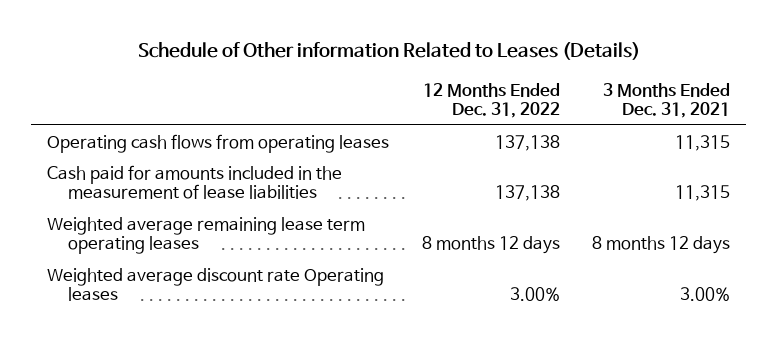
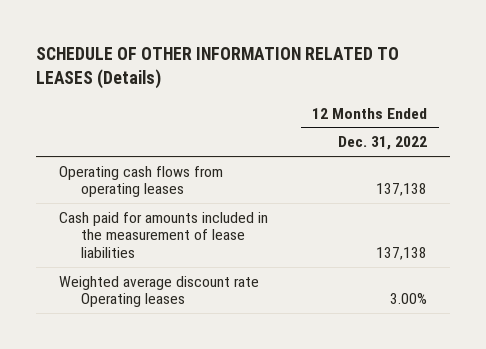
[137,42,640,61] Schedule of Other information Related to Leases (Details) -> [36,46,400,89] SCHEDULE OF OTHER INFORMATION RELATED TO LEASES (Details)
[603,82,731,119] 3 Months Ended Dec. 31, 2021 -> none
[47,216,366,255] Weighted average remaining lease term operating leases -> none

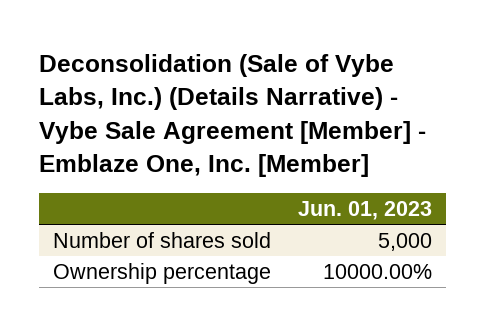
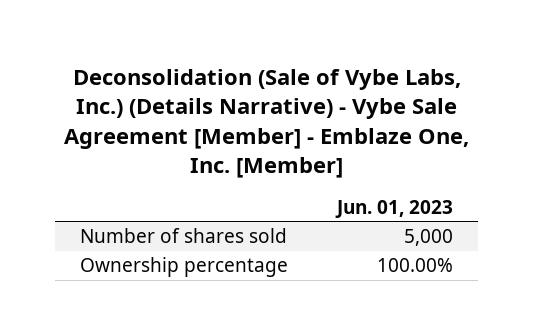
[323,263,433,279] 10000.00% -> [377,258,454,273] 100.00%

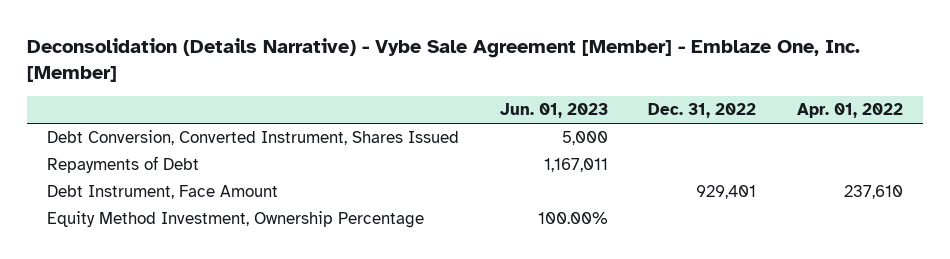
[63,68,469,179] Deconsolidation (Sale of Vybe Labs, Inc.) (Details Narrative) - Vybe Sale Agreement [Member] - Emblaze One, Inc. [Member] -> [26,38,860,83] Deconsolidation (Details Narrative) - Vybe Sale Agreement [Member] - Emblaze One, Inc. [Member]
none -> [648,103,757,119] Dec. 31, 2022
none -> [796,103,903,119] Apr. 01, 2022
[79,228,287,244] Number of shares sold -> [47,130,460,146] Debt Conversion, Converted Instrument, Shares Issued
none -> [47,156,200,174] Repayments of Debt
none -> [47,185,279,200] Debt Instrument, Face Amount
[79,257,288,278] Ownership percentage -> [47,211,425,229] Equity Method Investment, Ownership Percentage

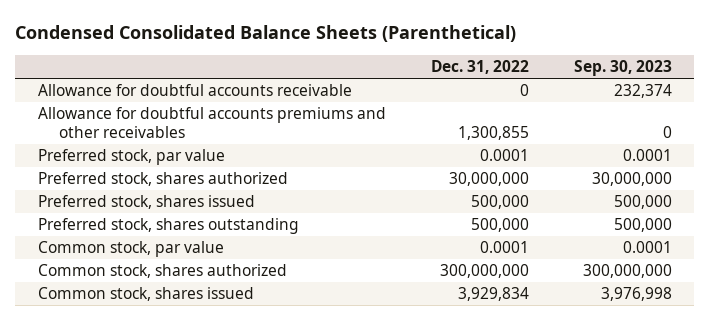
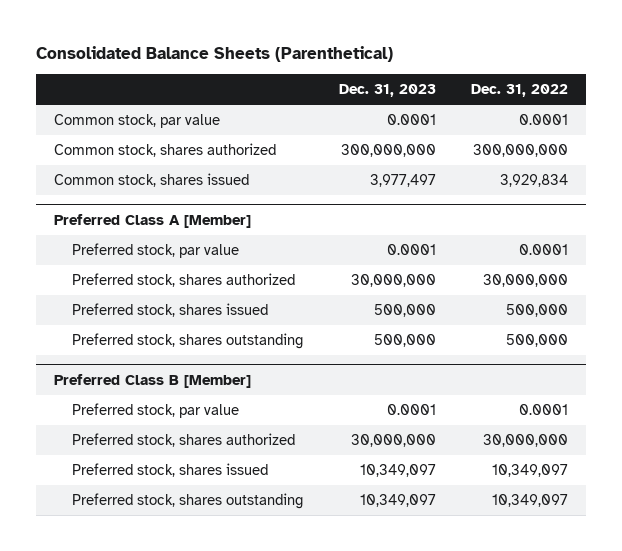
[14,25,516,43] Condensed Consolidated Balance Sheets (Parenthetical) -> [36,45,394,62] Consolidated Balance Sheets (Parenthetical)
[573,60,672,77] Sep. 30, 2023 -> none
none -> [338,83,436,97] Dec. 31, 2023
[37,84,352,97] Allowance for doubtful accounts receivable -> none
[37,107,386,138] Allowance for doubtful accounts premiums and other receivables -> none
[37,241,224,258] Common stock, par value -> [53,114,220,129] Common stock, par value
[37,264,287,279] Common stock, shares authorized -> [53,143,276,158] Common stock, shares authorized
[37,287,254,302] Common stock, shares issued -> [53,173,249,188] Common stock, shares issued
none -> [53,213,251,228] Preferred Class A [Member]
none -> [53,373,251,388] Preferred Class B [Member]
none -> [72,403,240,419] Preferred stock, par value
none -> [72,433,296,448] Preferred stock, shares authorized
none -> [72,463,269,478] Preferred stock, shares issued
none -> [72,493,304,510] Preferred stock, shares outstanding

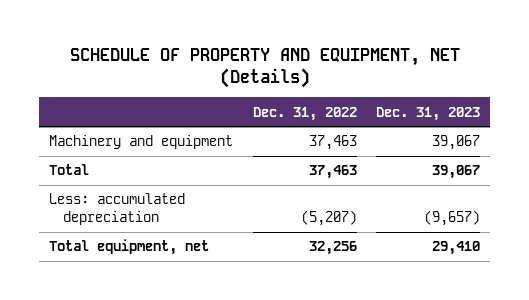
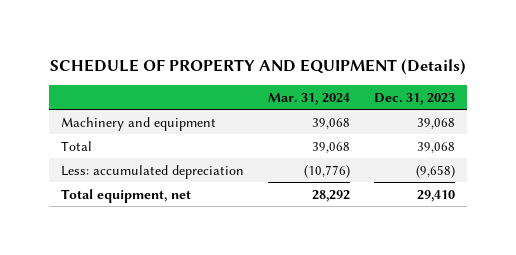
[69,48,460,89] SCHEDULE OF PROPERTY AND EQUIPMENT, NET (Details) -> [50,58,467,75] SCHEDULE OF PROPERTY AND EQUIPMENT (Details)
[252,106,357,121] Dec. 31, 2022 -> none
none -> [268,92,351,105] Mar. 31, 2024
[432,135,481,151] 39,067 -> [417,117,456,129] 39,068
[432,165,481,180] 39,067 -> [417,141,456,153] 39,068
[424,210,481,227] (9,657) -> [416,164,456,178] (9,658)

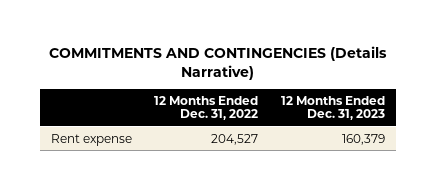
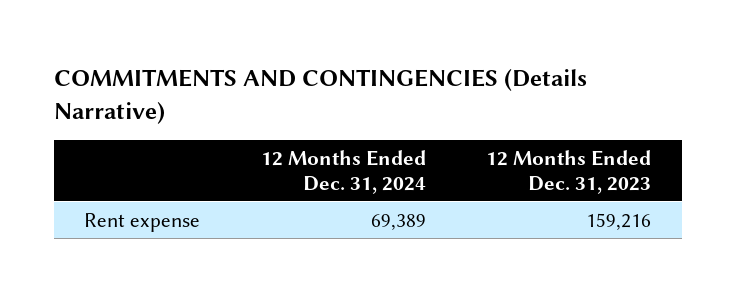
[154,95,259,121] 12 Months Ended Dec. 31, 2022 -> none
none -> [260,150,426,194] 12 Months Ended Dec. 31, 2024
[341,133,385,145] 160,379 -> [586,212,652,230] 159,216

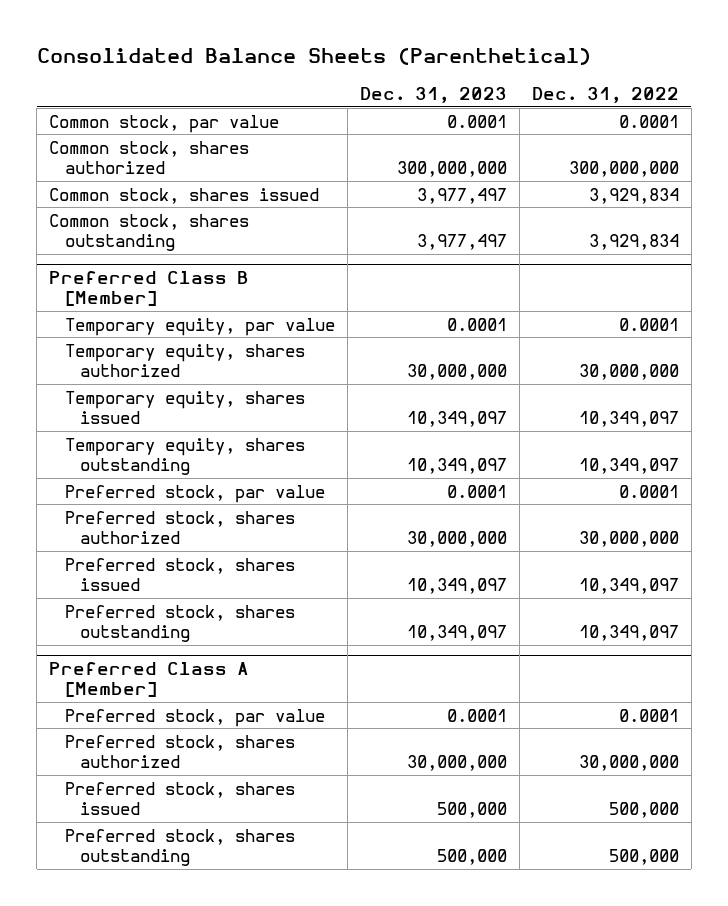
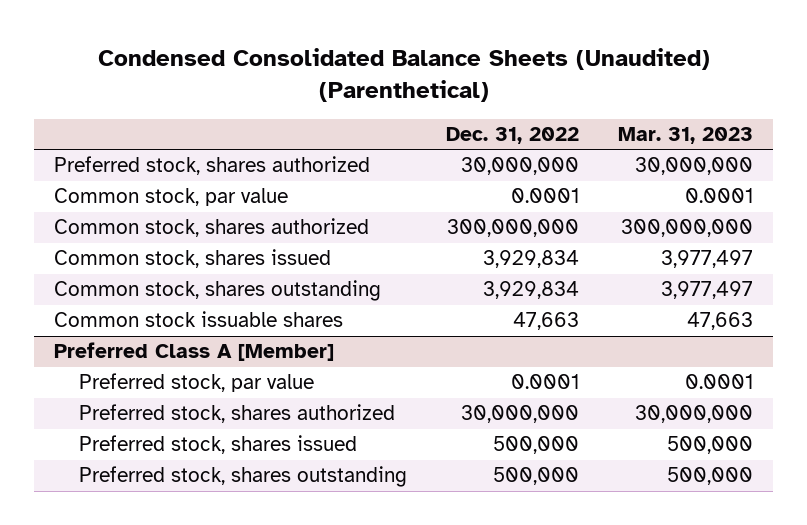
[36,48,591,66] Consolidated Balance Sheets (Parenthetical) -> [97,48,710,103] Condensed Consolidated Balance Sheets (Unaudited) (Parenthetical)
[359,87,507,104] Dec. 31, 2023 -> none
none -> [618,127,754,145] Mar. 31, 2023
none -> [53,156,370,176] Preferred stock, shares authorized
[49,270,250,307] Preferred Class B [Member] -> none
[64,317,335,336] Temporary equity, par value -> none
[64,343,305,377] Temporary equity, shares authorized -> none
[64,390,305,424] Temporary equity, shares issued -> none
[64,437,305,475] Temporary equity, shares outstanding -> none
[64,484,325,503] Preferred stock, par value -> none
[64,510,295,544] Preferred stock, shares authorized -> none
[64,557,295,591] Preferred stock, shares issued -> none
[64,604,295,642] Preferred stock, shares outstanding -> none
none -> [53,311,343,328] Common stock issuable shares

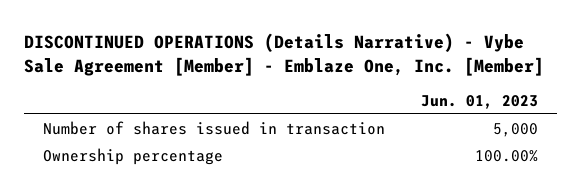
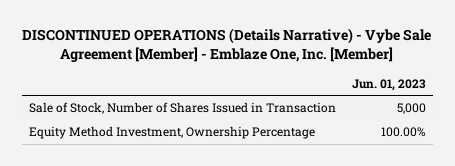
[42,120,385,135] Number of shares issued in transaction -> [29,102,337,115] Sale of Stock, Number of Shares Issued in Transaction
[42,147,223,165] Ownership percentage -> [29,126,316,140] Equity Method Investment, Ownership Percentage

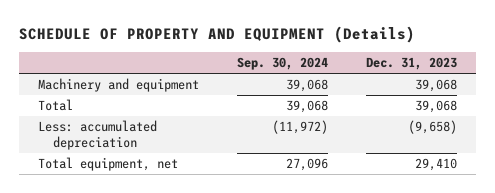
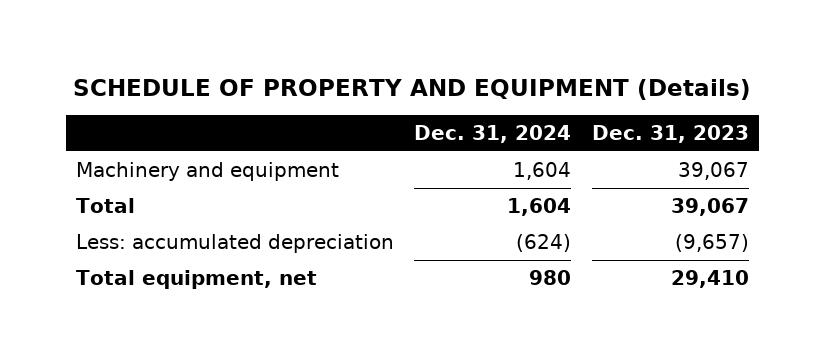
[236,57,328,71] Sep. 30, 2024 -> none
none -> [414,125,572,144] Dec. 31, 2024
[414,79,457,93] 39,068 -> [677,161,749,180] 39,067
[414,100,457,114] 39,068 -> [670,197,749,216] 39,067
[407,120,457,135] (9,658) -> [674,233,749,252] (9,657)

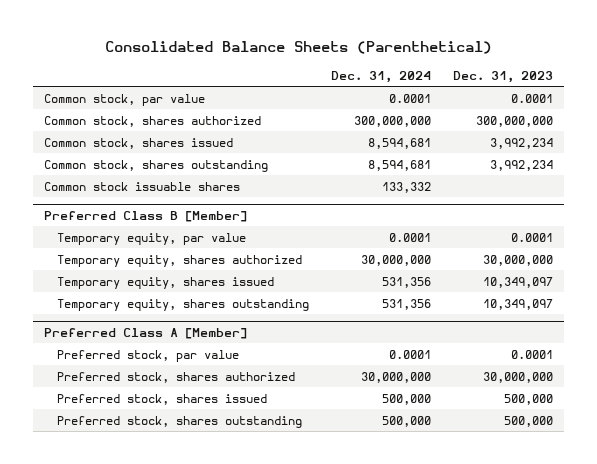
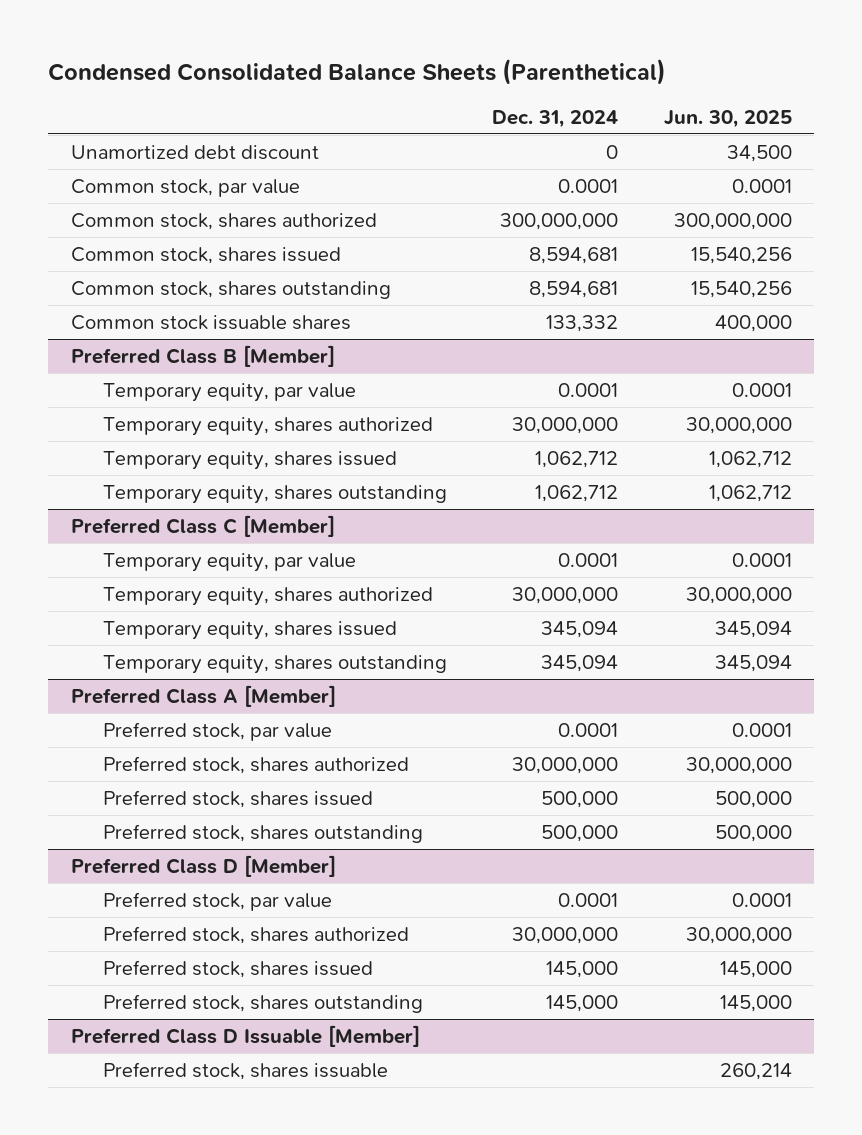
[104,41,492,55] Consolidated Balance Sheets (Parenthetical) -> [47,58,666,85] Condensed Consolidated Balance Sheets (Parenthetical)
[452,71,553,84] Dec. 31, 2023 -> none
none -> [663,109,792,128] Jun. 30, 2025
none -> [70,144,319,160] Unamortized debt discount
[381,276,431,288] 531,356 -> [535,450,619,468] 1,062,712
[381,298,431,310] 531,356 -> [535,484,619,502] 1,062,712
none -> [70,514,335,537] Preferred Class C [Member]
none -> [102,552,356,572] Temporary equity, par value
none -> [102,586,433,606] Temporary equity, shares authorized
none -> [102,620,397,640] Temporary equity, shares issued
none -> [102,654,447,674] Temporary equity, shares outstanding
none -> [70,854,336,877] Preferred Class D [Member]
none -> [102,891,332,911] Preferred stock, par value
none -> [102,925,409,944] Preferred stock, shares authorized
none -> [102,959,373,978] Preferred stock, shares issued
none -> [102,993,423,1013] Preferred stock, shares outstanding
none -> [70,1024,420,1047] Preferred Class D Issuable [Member]
none -> [102,1061,388,1080] Preferred stock, shares issuable

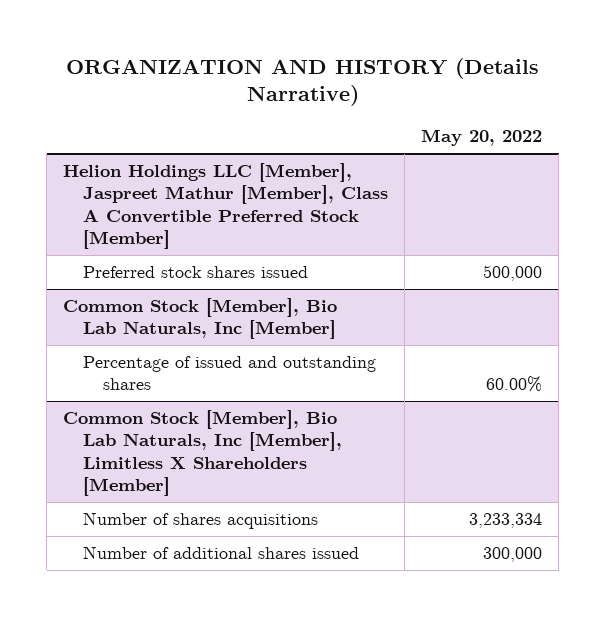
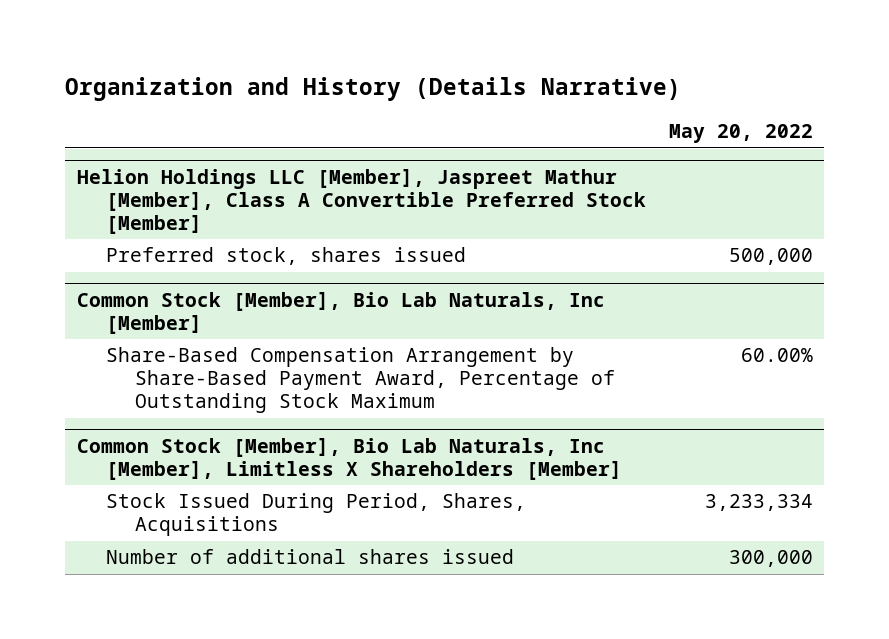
[65,58,539,107] ORGANIZATION AND HISTORY (Details Narrative) -> [65,77,682,102] Organization and History (Details Narrative)
[83,266,309,279] Preferred stock shares issued -> [105,247,466,266] Preferred stock, shares issued
[83,356,377,391] Percentage of issued and outstanding shares -> [105,347,616,414] Share-Based Compensation Arrangement by Share-Based Payment Award, Percentage of Outstanding Stock Maximum
[83,512,319,530] Number of shares acquisitions -> [105,493,526,537] Stock Issued During Period, Shares, Acquisitions

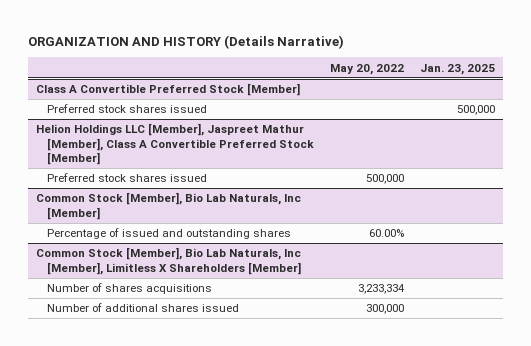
[65,77,682,102] Organization and History (Details Narrative) -> [28,34,345,49] ORGANIZATION AND HISTORY (Details Narrative)
none -> [420,63,496,75] Jan. 23, 2025
none -> [35,83,300,97] Class A Convertible Preferred Stock [Member]
none -> [47,104,208,114] Preferred stock shares issued
[105,247,466,266] Preferred stock, shares issued -> [47,173,208,183] Preferred stock shares issued
[105,347,616,414] Share-Based Compensation Arrangement by Share-Based Payment Award, Percentage of Outstanding Stock Maximum -> [47,228,292,240] Percentage of issued and outstanding shares
[105,493,526,537] Stock Issued During Period, Shares, Acquisitions -> [47,283,213,295] Number of shares acquisitions

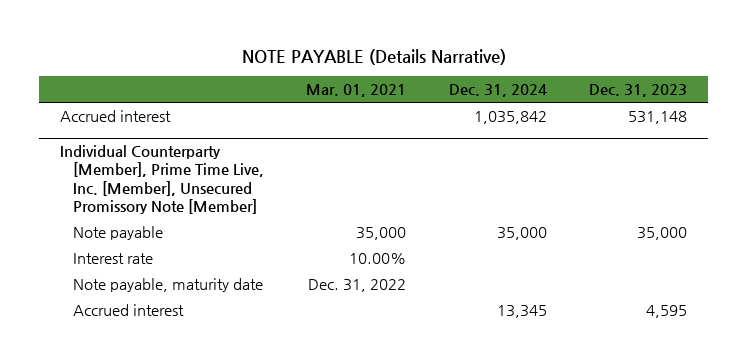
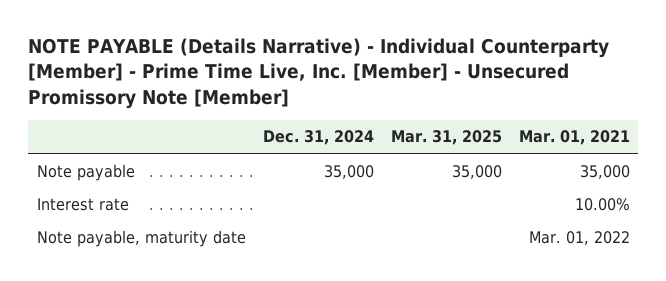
[241,48,506,65] NOTE PAYABLE (Details Narrative) -> [28,38,610,109] NOTE PAYABLE (Details Narrative) - Individual Counterparty [Member] - Prime Time Live, Inc. [Member] - Unsecured Promissory Note [Member]
[588,84,687,98] Dec. 31, 2023 -> none
none -> [390,130,502,146] Mar. 31, 2025
[60,110,172,123] Accrued interest -> none
[60,145,264,214] Individual Counterparty [Member], Prime Time Live, Inc. [Member], Unsecured Promissory Note [Member] -> none
[72,304,184,317] Accrued interest -> none
[308,279,407,293] Dec. 31, 2022 -> [528,230,630,245] Mar. 01, 2022

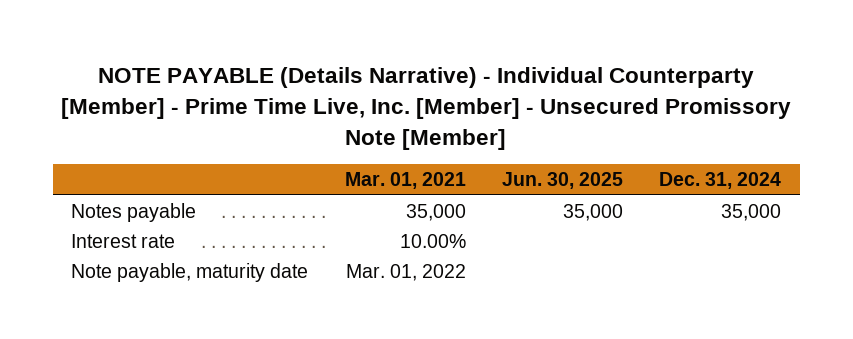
[390,130,502,146] Mar. 31, 2025 -> none
none -> [501,172,623,190] Jun. 30, 2025
[36,163,135,181] Note payable -> [71,202,197,222] Notes payable

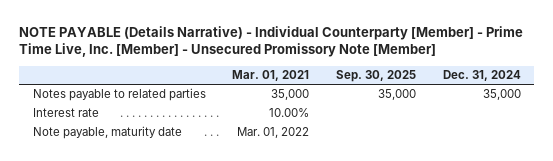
[501,172,623,190] Jun. 30, 2025 -> none
none -> [335,70,416,83] Sep. 30, 2025
[71,202,197,222] Notes payable -> [32,88,206,102] Notes payable to related parties

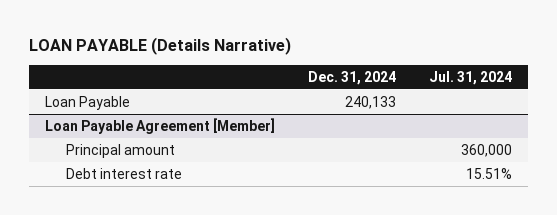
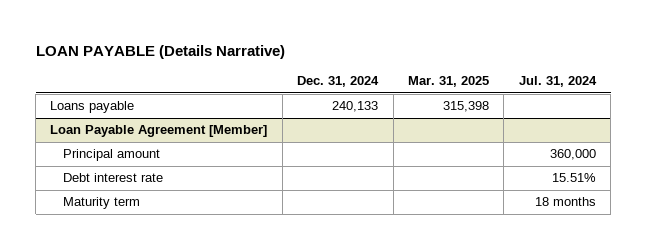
none -> [407,76,489,88] Mar. 31, 2025
[45,96,131,111] Loan Payable -> [50,101,135,114] Loans payable
none -> [63,197,141,210] Maturity term

